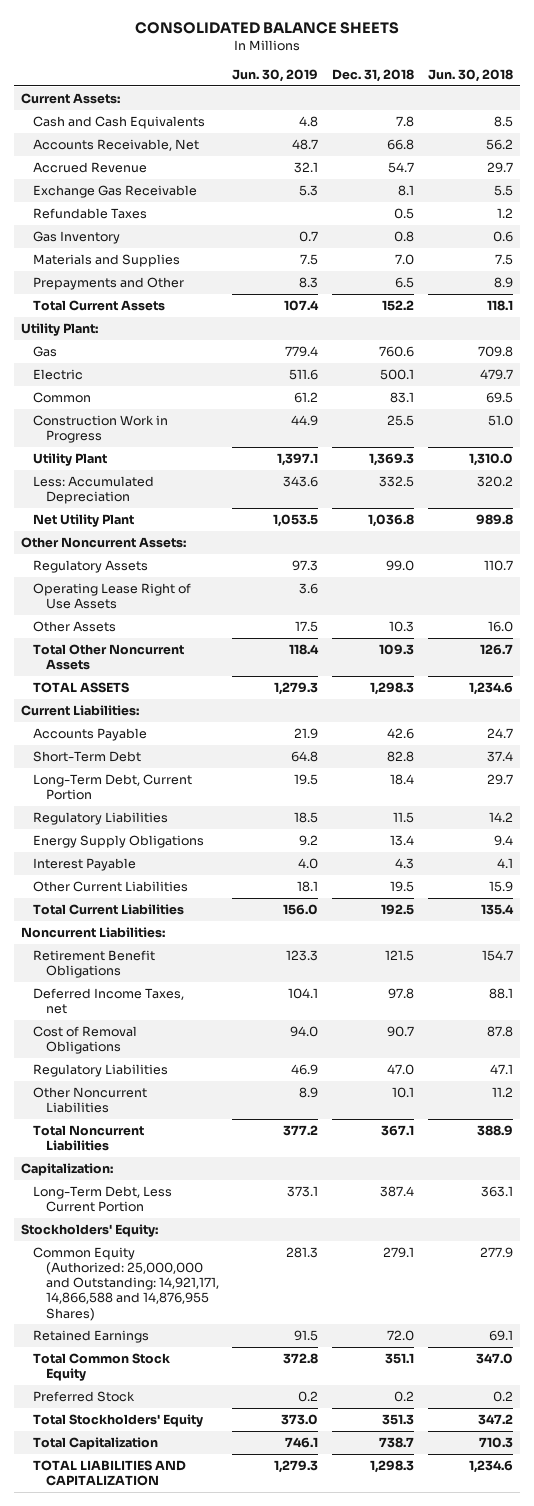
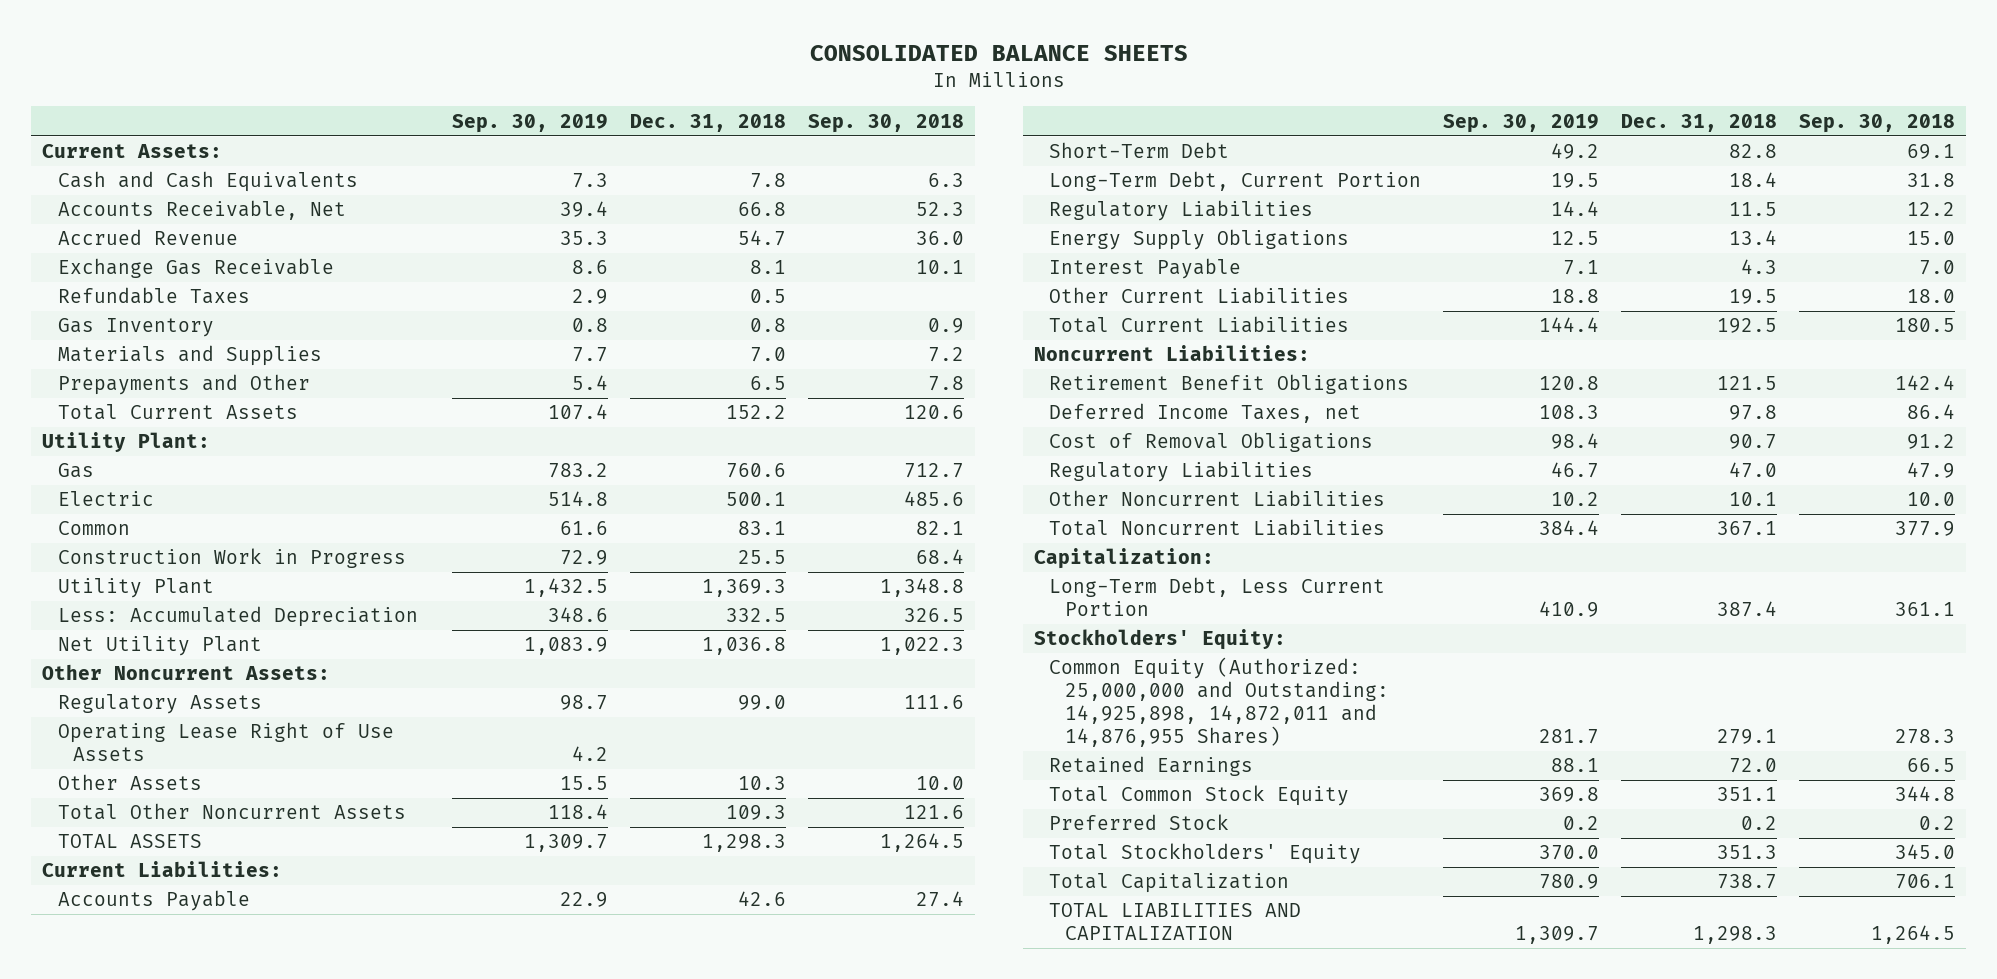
[232,68,319,82] Jun. 30, 2019 -> none
[427,68,513,82] Jun. 30, 2018 -> none
none -> [451,113,608,133] Sep. 30, 2019
none -> [807,113,964,133] Sep. 30, 2018
[33,1246,219,1321] Common Equity (Authorized: 25,000,000 and Outstanding: 14,921,171, 14,866,588 and 14,876,955 Shares) -> [1049,657,1389,748] Common Equity (Authorized: 25,000,000 and Outstanding: 14,925,898, 14,872,011 and 14,876,955 Shares)

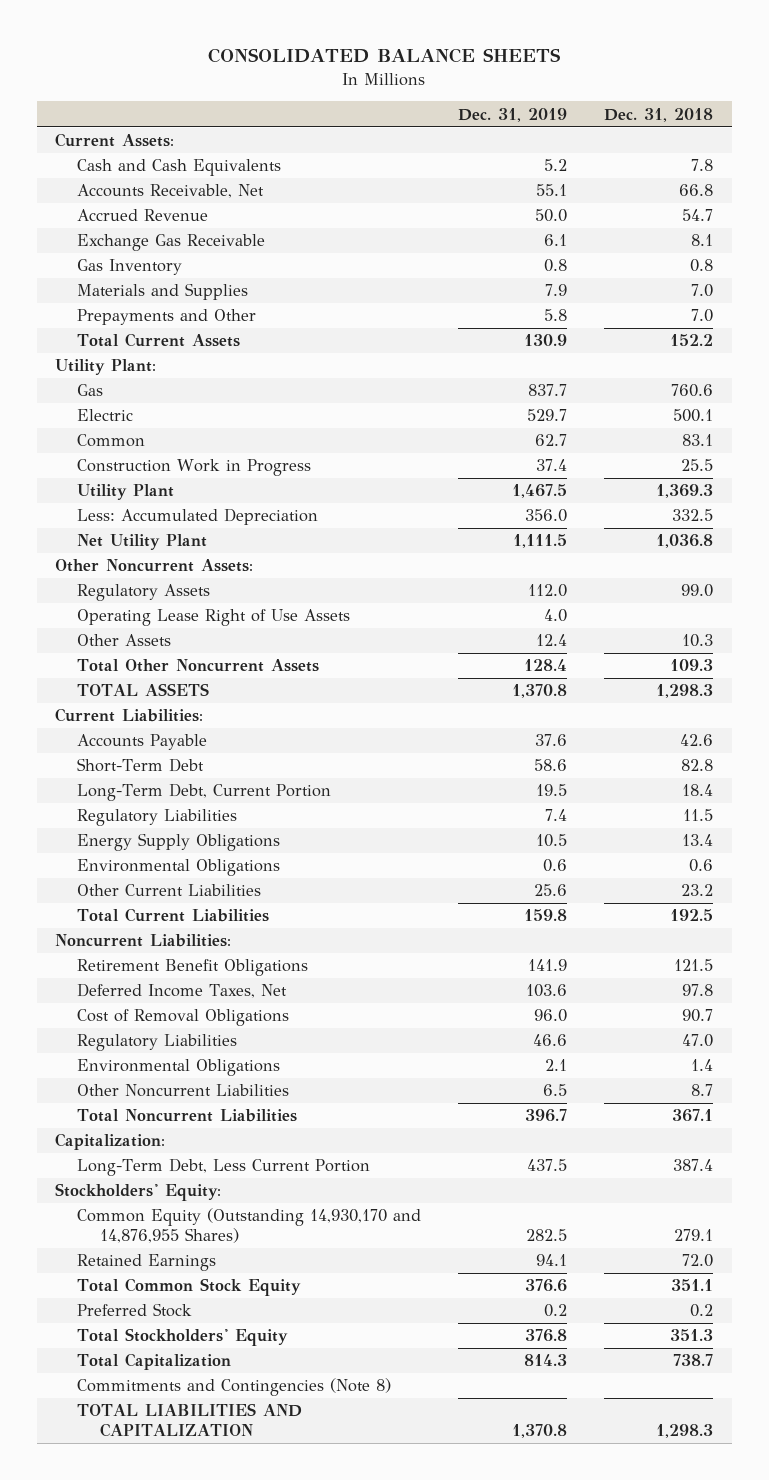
[451,113,608,133] Sep. 30, 2019 -> none
[807,113,964,133] Sep. 30, 2018 -> none
none -> [458,107,568,122] Dec. 31, 2019
[57,287,250,305] Refundable Taxes -> none
[749,376,786,391] 6.5 -> [691,309,714,323] 7.0
[1049,258,1242,280] Interest Payable -> none
none -> [77,859,281,877] Environmental Obligations
[1729,289,1778,305] 19.5 -> [681,884,714,897] 23.2
[1049,403,1362,424] Deferred Income Taxes, net -> [77,983,288,999] Deferred Income Taxes, Net
none -> [77,1059,281,1077] Environmental Obligations
[1729,492,1778,507] 10.1 -> [691,1084,714,1097] 8.7
[1049,657,1389,748] Common Equity (Authorized: 25,000,000 and Outstanding: 14,925,898, 14,872,011 and 14,876,955 Shares) -> [77,1208,422,1244] Common Equity (Outstanding 14,930,170 and 14,876,955 Shares)
none -> [77,1378,392,1397] Commitments and Contingencies (Note 8)

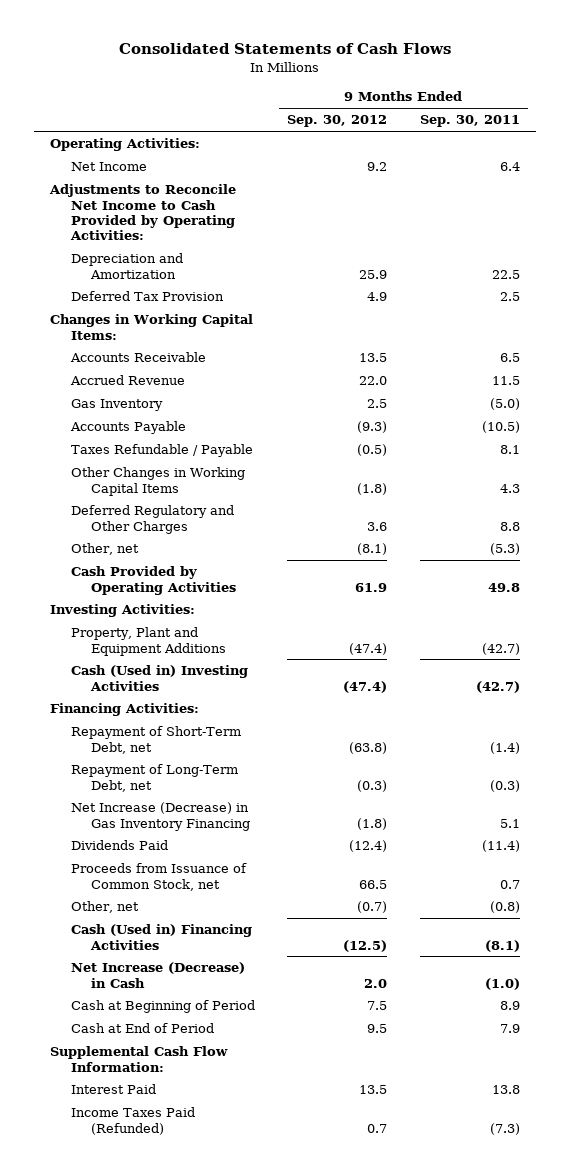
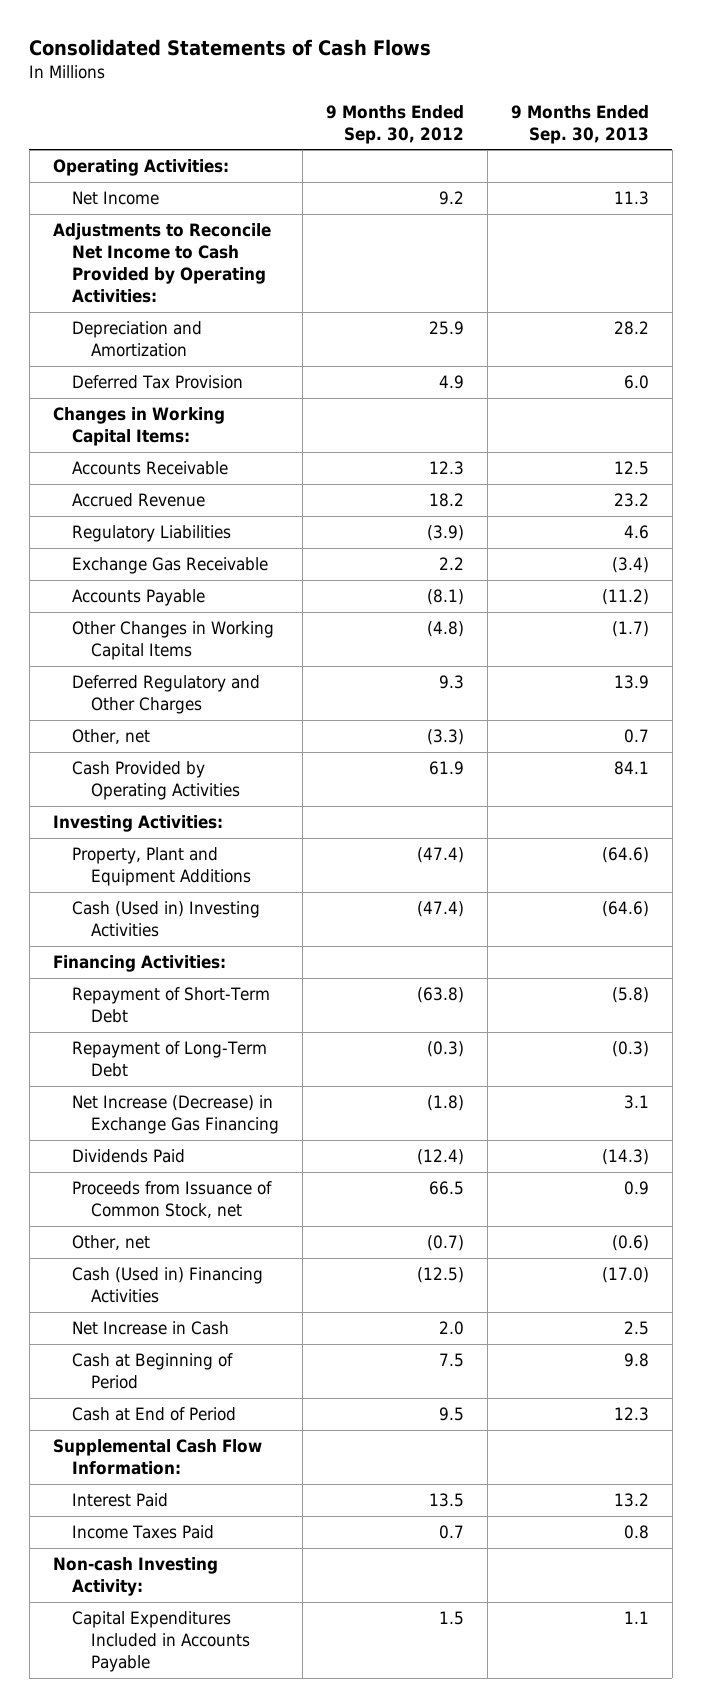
[419,115,520,128] Sep. 30, 2011 -> none
none -> [510,104,649,144] 9 Months Ended Sep. 30, 2013
[70,399,163,412] Gas Inventory -> none
[70,444,253,458] Taxes Refundable / Payable -> none
[359,353,388,363] 13.5 -> [428,461,464,476] 12.3
[359,376,388,386] 22.0 -> [428,493,464,508] 18.2
none -> [71,525,231,543] Regulatory Liabilities
none -> [71,557,268,575] Exchange Gas Receivable
[357,421,388,434] (9.3) -> [426,589,464,606] (8.1)
[357,482,388,495] (1.8) -> [426,621,464,638] (4.8)
[367,521,388,531] 3.6 -> [438,675,464,690] 9.3
[357,543,388,556] (8.1) -> [426,729,464,746] (3.3)
[70,726,241,754] Repayment of Short-Term Debt, net -> [71,987,270,1024] Repayment of Short-Term Debt
[70,764,238,792] Repayment of Long-Term Debt, net -> [71,1041,267,1078] Repayment of Long-Term Debt
[70,802,251,831] Net Increase (Decrease) in Gas Inventory Financing -> [71,1095,279,1135] Net Increase (Decrease) in Exchange Gas Financing
[70,962,245,988] Net Increase (Decrease) in Cash -> [71,1321,229,1336] Net Increase in Cash
[70,1107,195,1135] Income Taxes Paid (Refunded) -> [71,1525,214,1540] Income Taxes Paid
none -> [52,1557,218,1597] Non-cash Investing Activity:
none -> [71,1611,250,1672] Capital Expenditures Included in Accounts Payable

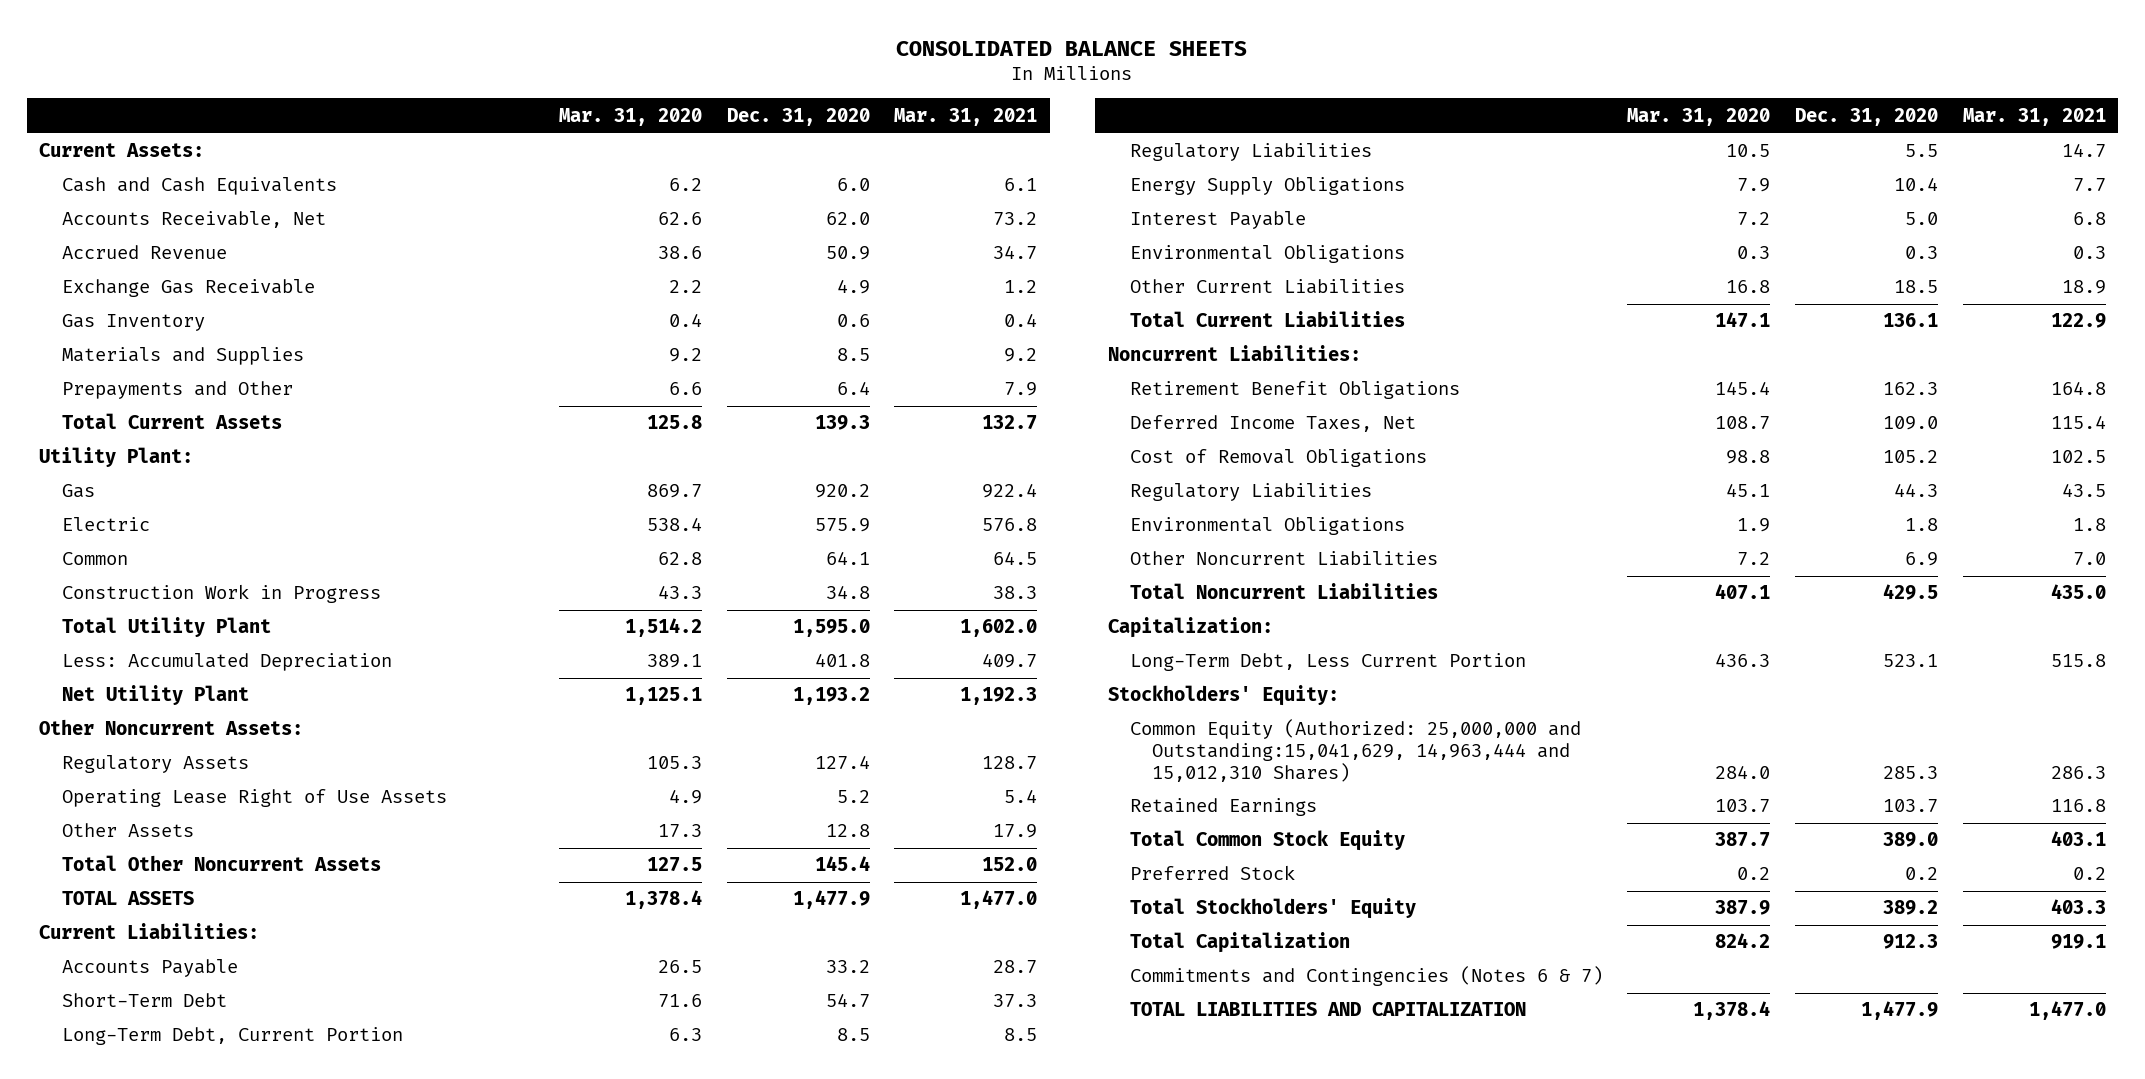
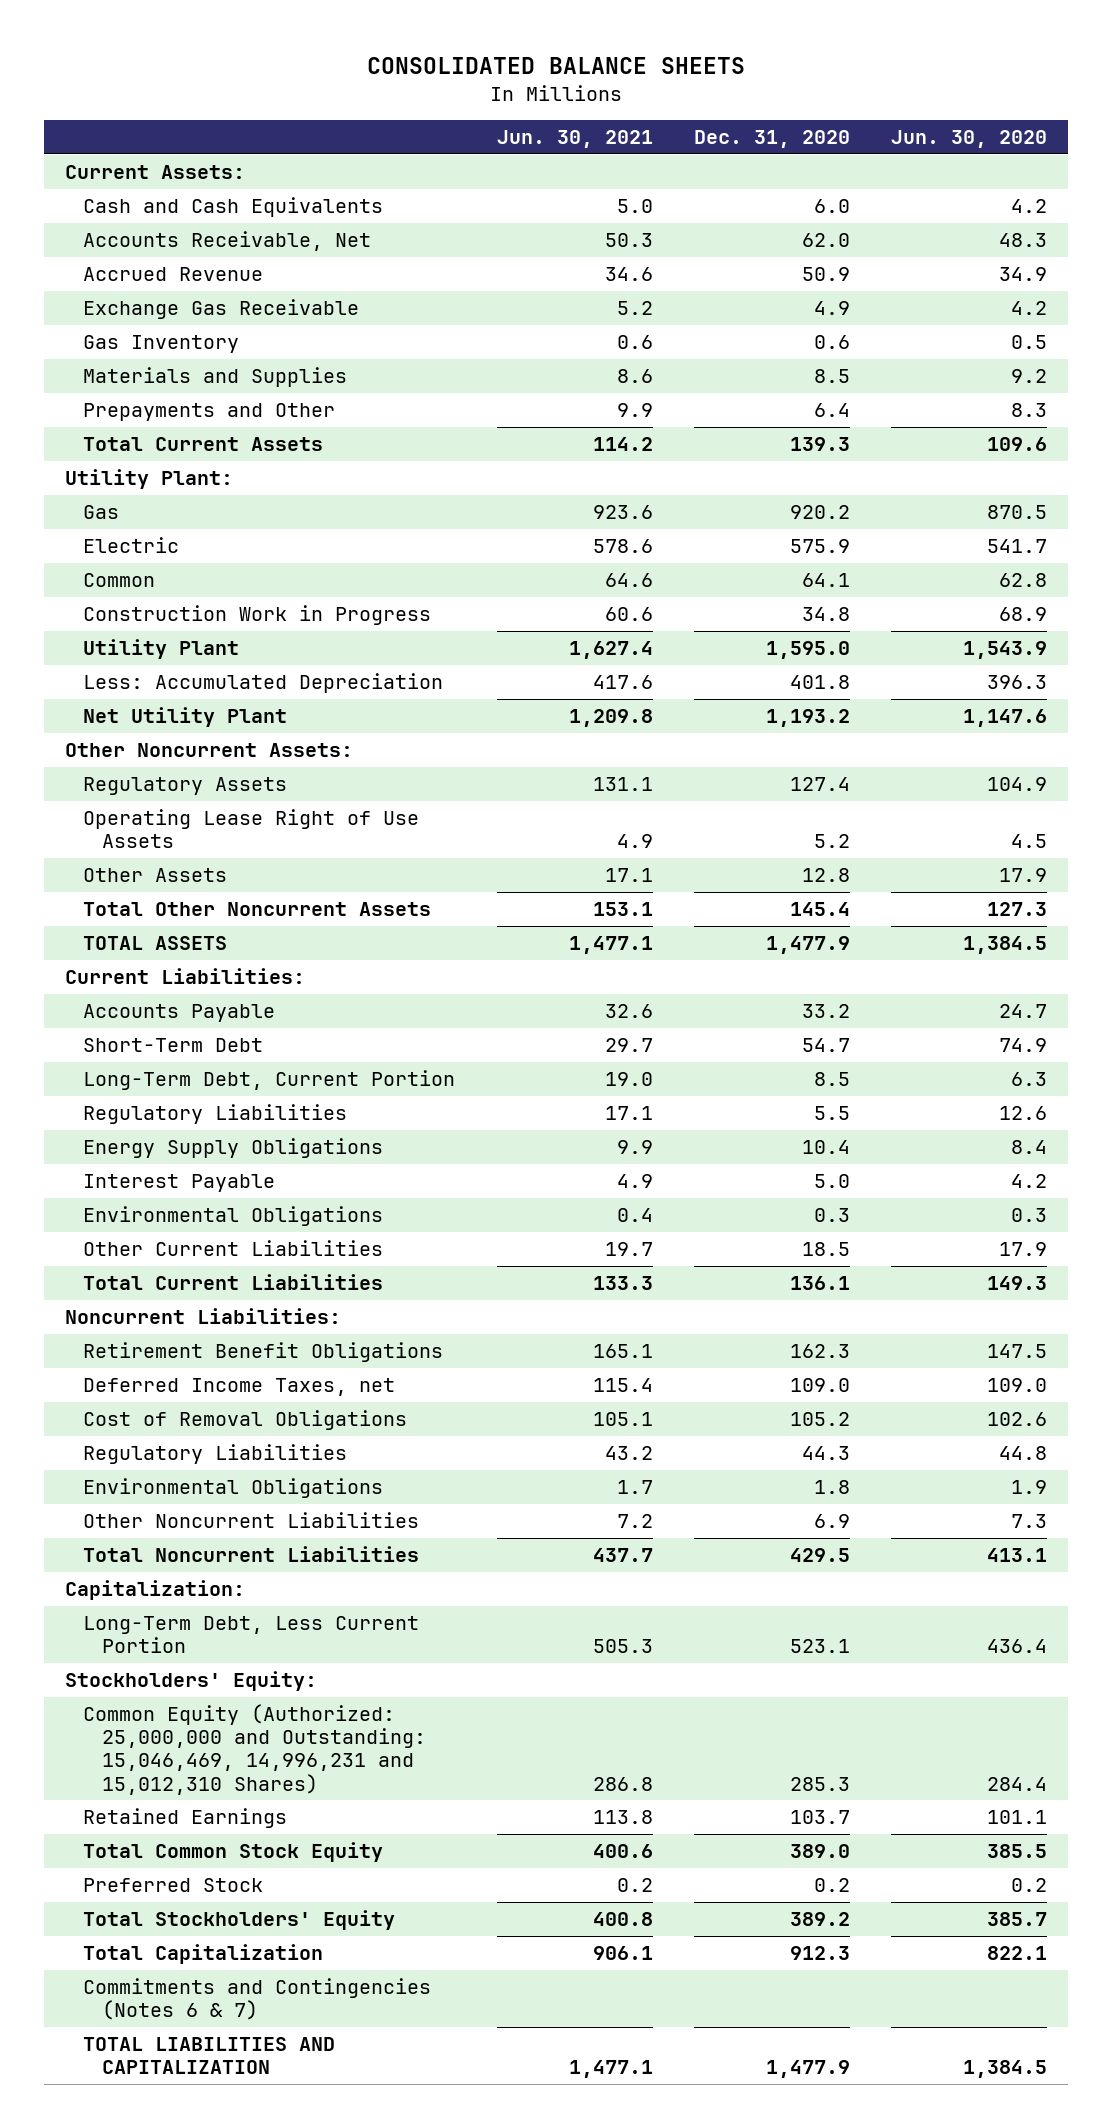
[559,107,703,126] Mar. 31, 2020 -> none
[894,107,1038,126] Mar. 31, 2021 -> none
none -> [496,130,653,149] Jun. 30, 2021
none -> [890,130,1047,149] Jun. 30, 2020
[61,617,271,638] Total Utility Plant -> [83,639,240,660] Utility Plant
[1129,415,1416,433] Deferred Income Taxes, Net -> [83,1378,396,1397] Deferred Income Taxes, net
[1129,719,1581,782] Common Equity (Authorized: 25,000,000 and Outstanding:15,041,629, 14,963,444 and 15,012,310 Shares) -> [83,1704,426,1795] Common Equity (Authorized: 25,000,000 and Outstanding: 15,046,469, 14,996,231 and 15,012,310 Shares)

